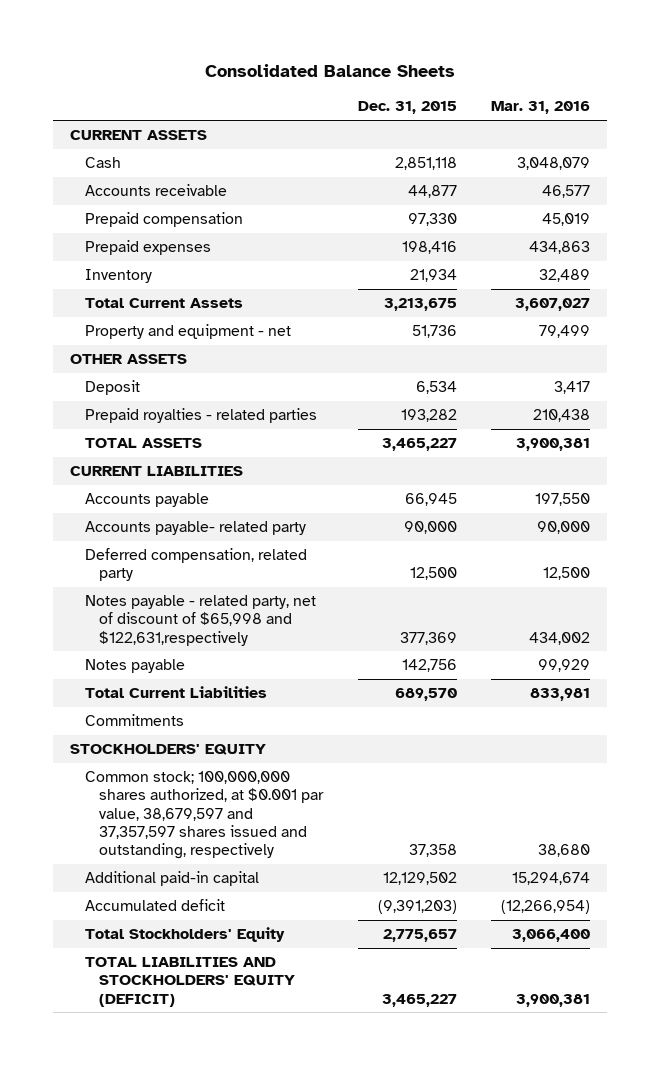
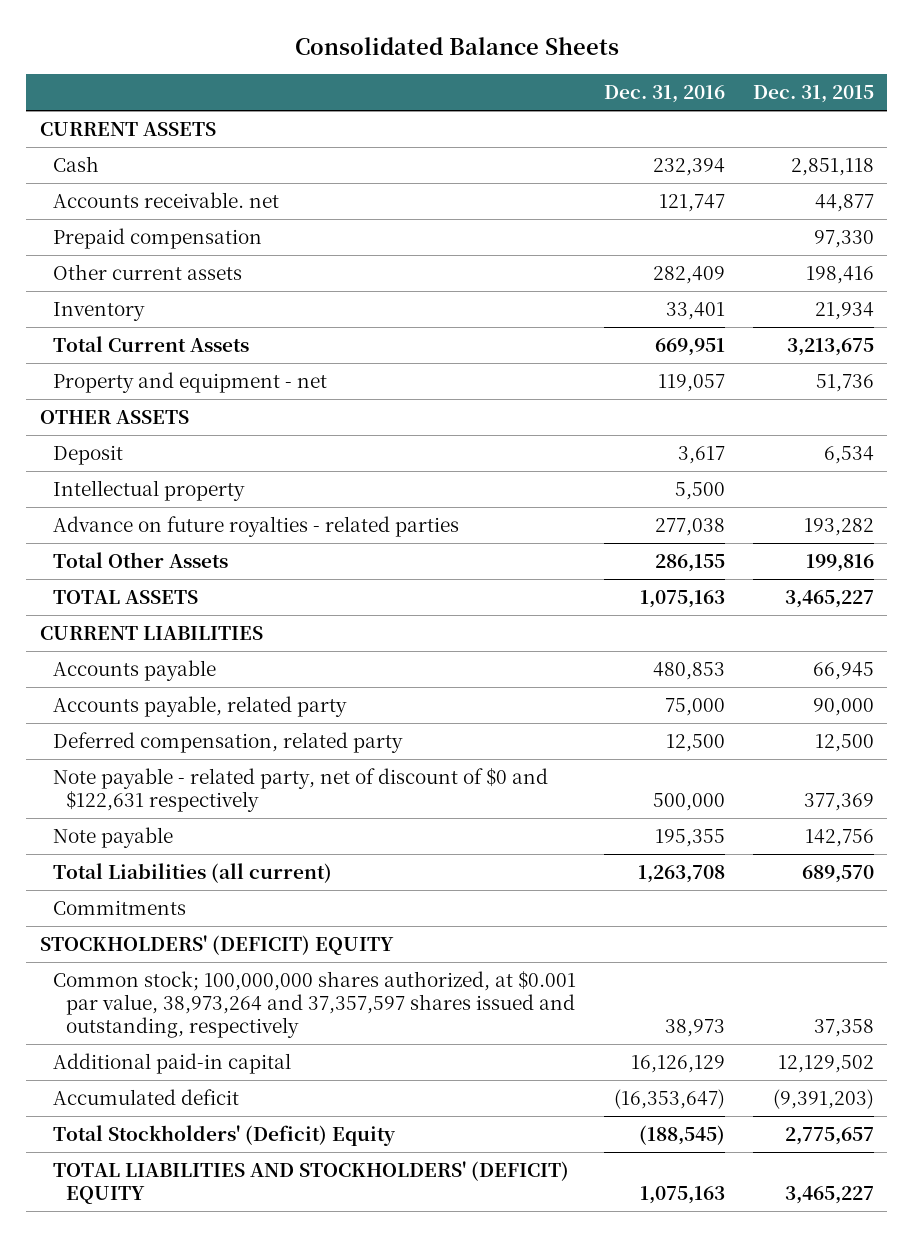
[490,101,590,115] Mar. 31, 2016 -> none
none -> [603,85,725,104] Dec. 31, 2016
[84,184,227,197] Accounts receivable -> [53,191,280,208] Accounts receivable. net
[84,240,211,256] Prepaid expenses -> [53,263,243,280] Other current assets
none -> [53,479,246,501] Intellectual property
[84,408,317,424] Prepaid royalties - related parties -> [53,515,460,537] Advance on future royalties - related parties
none -> [53,551,229,568] Total Other Assets
[84,521,306,536] Accounts payable- related party -> [53,695,348,717] Accounts payable, related party
[84,595,316,646] Notes payable - related party, net of discount of $65,998 and $122,631,respectively -> [53,767,549,813] Note payable - related party, net of discount of $0 and $122,631 respectively
[84,659,185,674] Notes payable -> [53,826,174,848] Note payable
[84,686,267,699] Total Current Liabilities -> [53,862,333,883] Total Liabilities (all current)
[69,744,266,756] STOCKHOLDERS' EQUITY -> [39,934,394,955] STOCKHOLDERS' (DEFICIT) EQUITY
[84,771,325,859] Common stock; 100,000,000 shares authorized, at $0.001 par value, 38,679,597 and 37,357,597 shares issued and outstanding, respectively -> [53,970,577,1039] Common stock; 100,000,000 shares authorized, at $0.001 par value, 38,973,264 and 37,357,597 shares issued and outstanding, respectively
[84,927,285,943] Total Stockholders' Equity -> [53,1124,397,1146] Total Stockholders' (Deficit) Equity
[84,957,296,1007] TOTAL LIABILITIES AND STOCKHOLDERS' EQUITY (DEFICIT) -> [53,1160,570,1205] TOTAL LIABILITIES AND STOCKHOLDERS' (DEFICIT) EQUITY

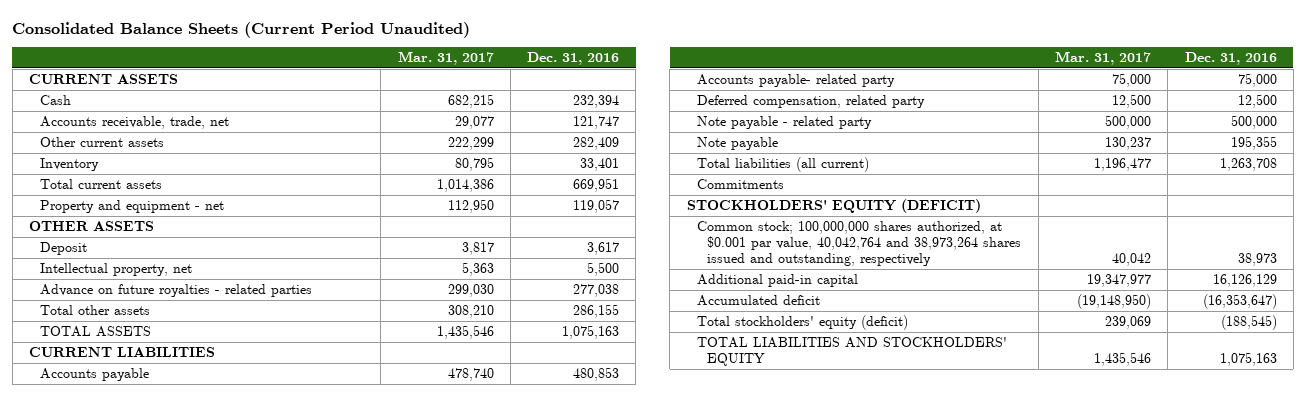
[294,37,619,56] Consolidated Balance Sheets -> [12,21,471,38] Consolidated Balance Sheets (Current Period Unaudited)
[752,85,874,104] Dec. 31, 2015 -> none
none -> [397,51,494,66] Mar. 31, 2017
[53,227,263,249] Prepaid compensation -> none
[53,191,280,208] Accounts receivable. net -> [39,116,229,130] Accounts receivable, trade, net
[53,335,250,352] Total Current Assets -> [39,179,162,190] Total current assets
[53,479,246,501] Intellectual property -> [39,263,192,277] Intellectual property, net
[53,551,229,568] Total Other Assets -> [39,305,150,316] Total other assets
[53,695,348,717] Accounts payable, related party -> [697,74,896,88] Accounts payable- related party
[53,767,549,813] Note payable - related party, net of discount of $0 and $122,631 respectively -> [697,116,873,130] Note payable - related party
[53,862,333,883] Total Liabilities (all current) -> [697,157,870,173] Total liabilities (all current)
[39,934,394,955] STOCKHOLDERS' (DEFICIT) EQUITY -> [686,199,981,214] STOCKHOLDERS' EQUITY (DEFICIT)
[53,970,577,1039] Common stock; 100,000,000 shares authorized, at $0.001 par value, 38,973,264 and 37,357,597 shares issued and outstanding, respectively -> [697,221,1022,267] Common stock; 100,000,000 shares authorized, at $0.001 par value, 40,042,764 and 38,973,264 shares issued and outstanding, respectively
[53,1124,397,1146] Total Stockholders' (Deficit) Equity -> [697,315,909,331] Total stockholders' equity (deficit)
[53,1160,570,1205] TOTAL LIABILITIES AND STOCKHOLDERS' (DEFICIT) EQUITY -> [697,337,1008,367] TOTAL LIABILITIES AND STOCKHOLDERS' EQUITY

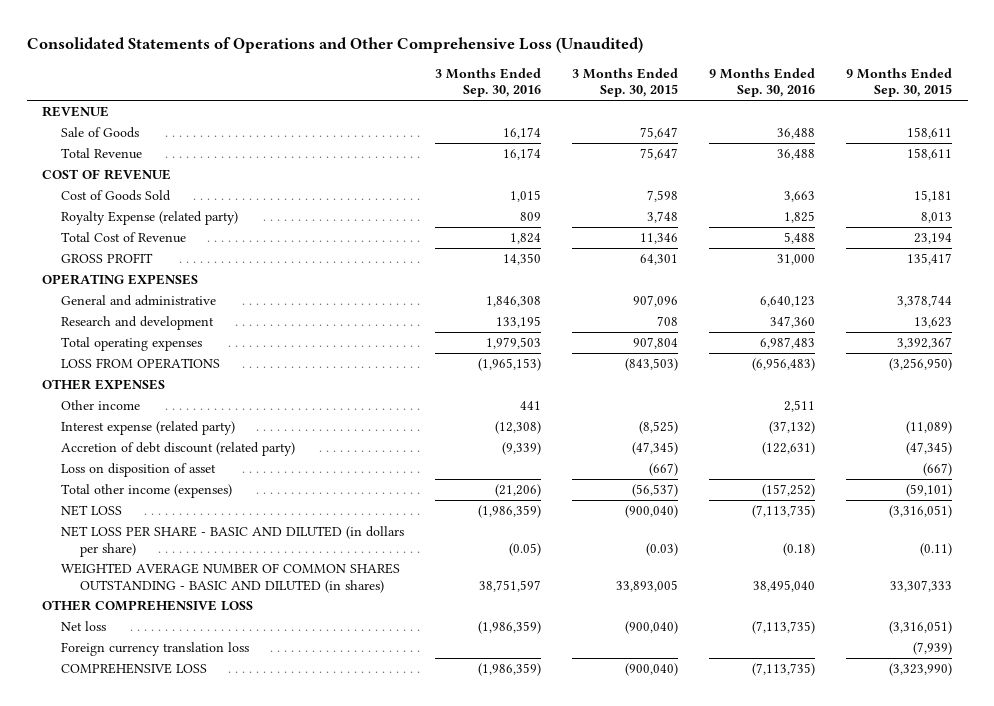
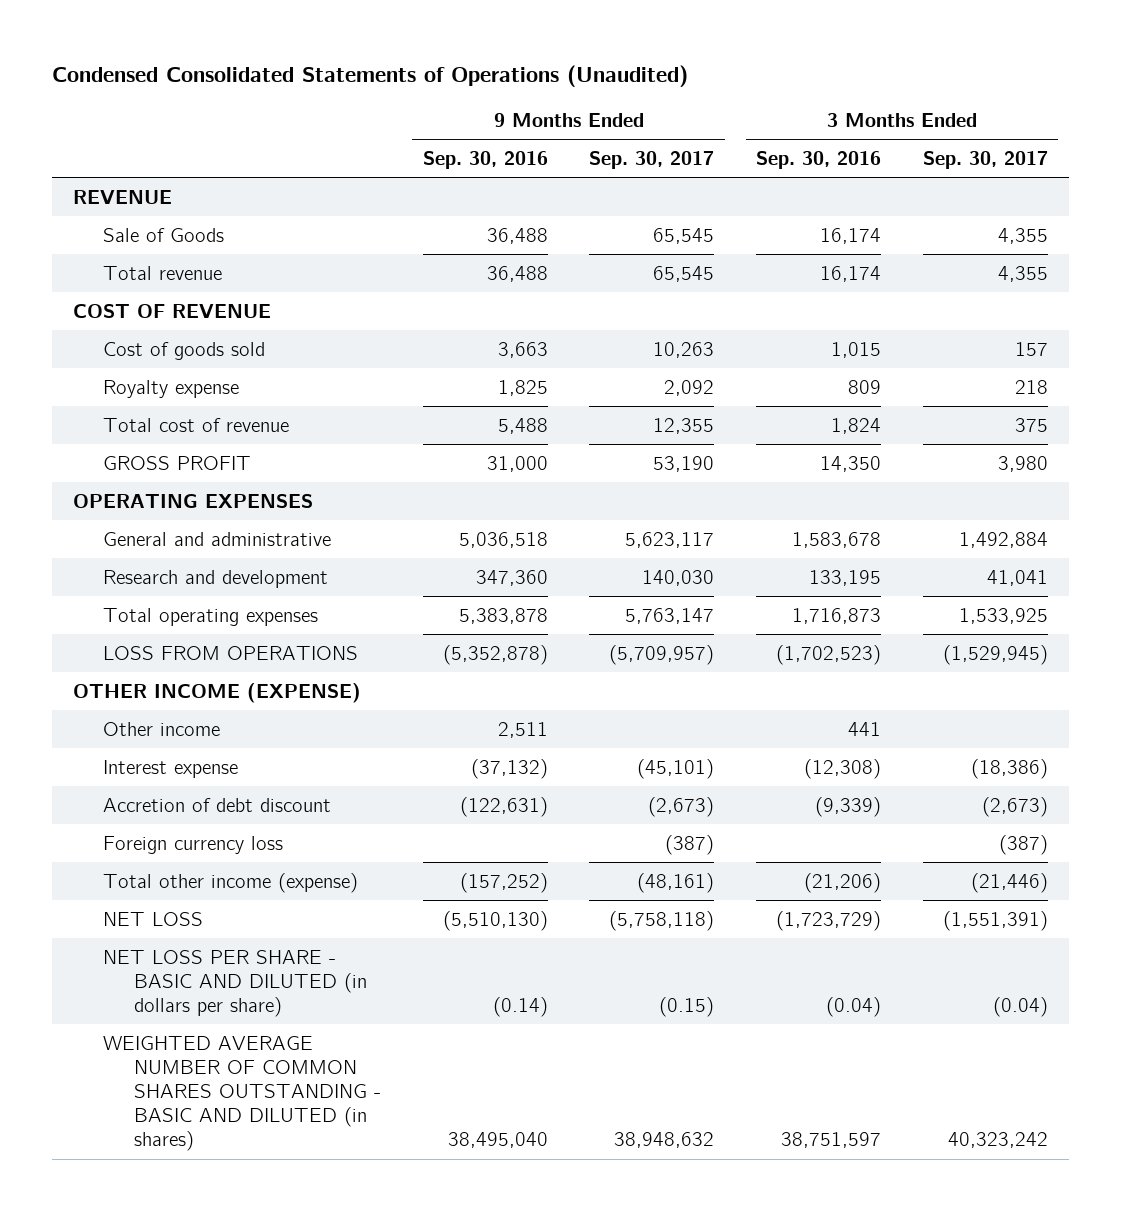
[26,36,643,53] Consolidated Statements of Operations and Other Comprehensive Loss (Unaudited) -> [51,64,688,87] Condensed Consolidated Statements of Operations (Unaudited)
[572,67,679,98] 3 Months Ended Sep. 30, 2015 -> none
[846,67,953,98] 9 Months Ended Sep. 30, 2015 -> none
none -> [589,150,715,169] Sep. 30, 2017
none -> [922,150,1048,169] Sep. 30, 2017
[61,148,143,160] Total Revenue -> [103,265,223,280] Total revenue
[61,190,172,202] Cost of Goods Sold -> [103,341,266,360] Cost of goods sold
[61,211,239,226] Royalty Expense (related party) -> [103,379,240,398] Royalty expense
[61,232,187,244] Total Cost of Revenue -> [103,417,290,432] Total cost of revenue
[486,296,542,308] 1,846,308 -> [792,531,882,548] 1,583,678
[760,296,816,308] 6,640,123 -> [458,531,548,548] 5,036,518
[486,337,542,350] 1,979,503 -> [792,607,882,624] 1,716,873
[760,337,816,350] 6,987,483 -> [458,607,548,624] 5,383,878
[478,358,542,372] (1,965,153) -> [776,644,882,665] (1,702,523)
[752,358,816,372] (6,956,483) -> [442,644,548,665] (5,352,878)
[42,379,166,391] OTHER EXPENSES -> [72,682,361,703] OTHER INCOME (EXPENSE)
[61,463,217,478] Loss on disposition of asset -> none
[61,421,236,436] Interest expense (related party) -> [103,759,239,778] Interest expense
[61,442,296,457] Accretion of debt discount (related party) -> [103,797,332,812] Accretion of debt discount
none -> [103,835,284,854] Foreign currency loss
[61,484,233,499] Total other income (expenses) -> [103,872,359,893] Total other income (expense)
[478,505,542,519] (1,986,359) -> [776,910,882,931] (1,723,729)
[752,505,816,519] (7,113,735) -> [442,910,548,931] (5,510,130)
[509,542,542,556] (0.05) -> [826,996,882,1017] (0.04)
[783,542,816,556] (0.18) -> [492,996,548,1017] (0.14)
[42,600,254,612] OTHER COMPREHENSIVE LOSS -> none
[61,621,107,632] Net loss -> none
[61,642,250,657] Foreign currency translation loss -> none
[61,663,208,675] COMPREHENSIVE LOSS -> none

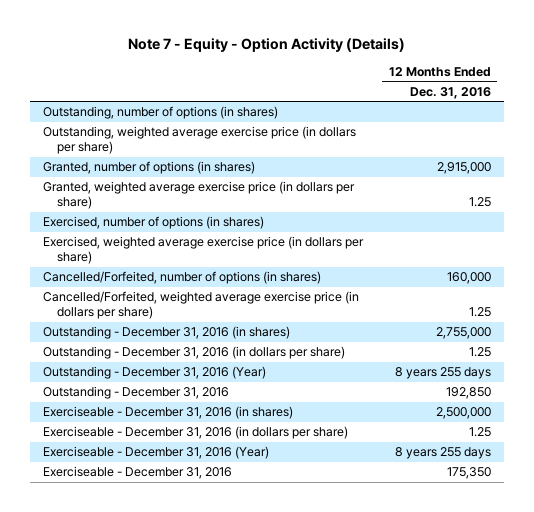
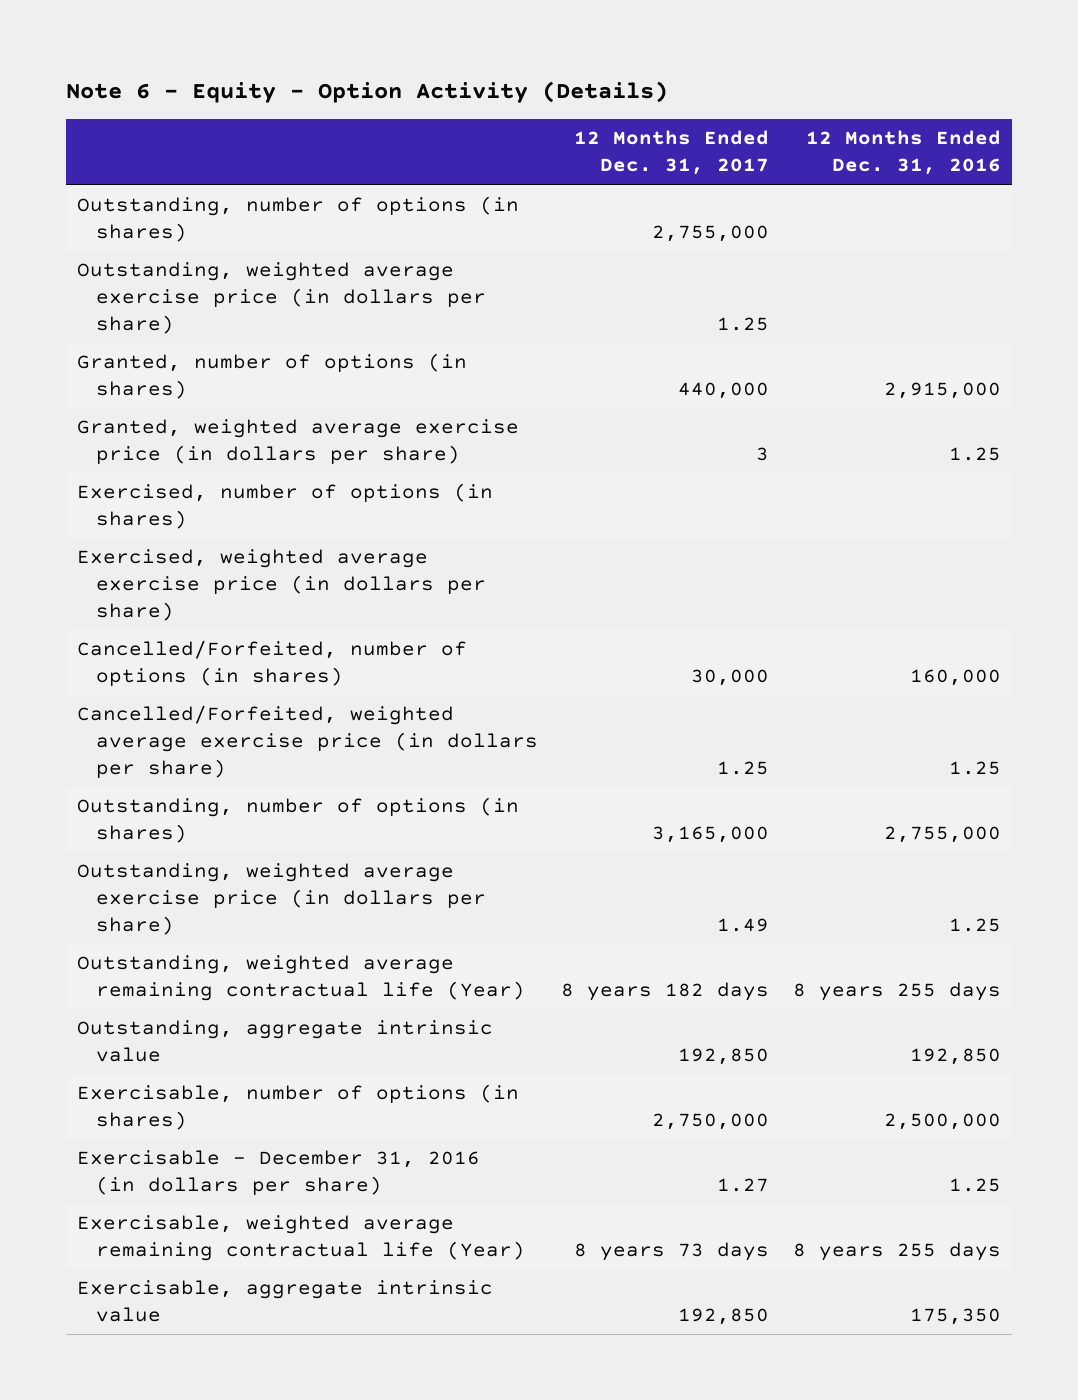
[127,38,405,53] Note 7 - Equity - Option Activity (Details) -> [65,81,668,104] Note 6 - Equity - Option Activity (Details)
none -> [574,130,770,176] 12 Months Ended Dec. 31, 2017
[43,326,291,340] Outstanding - December 31, 2016 (in shares) -> [77,797,520,844] Outstanding, number of options (in shares)
[43,346,346,360] Outstanding - December 31, 2016 (in dollars per share) -> [77,863,487,936] Outstanding, weighted average exercise price (in dollars per share)
[43,366,267,380] Outstanding - December 31, 2016 (Year) -> [77,955,526,1002] Outstanding, weighted average remaining contractual life (Year)
[43,386,230,400] Outstanding - December 31, 2016 -> [77,1020,494,1063] Outstanding, aggregate intrinsic value
[43,406,294,420] Exerciseable - December 31, 2016 (in shares) -> [77,1084,520,1131] Exercisable, number of options (in shares)
[43,426,349,440] Exerciseable - December 31, 2016 (in dollars per share) -> [77,1150,481,1197] Exercisable - December 31, 2016 (in dollars per share)
[43,446,270,460] Exerciseable - December 31, 2016 (Year) -> [77,1215,526,1262] Exercisable, weighted average remaining contractual life (Year)
[43,466,233,480] Exerciseable - December 31, 2016 -> [77,1280,494,1323] Exercisable, aggregate intrinsic value

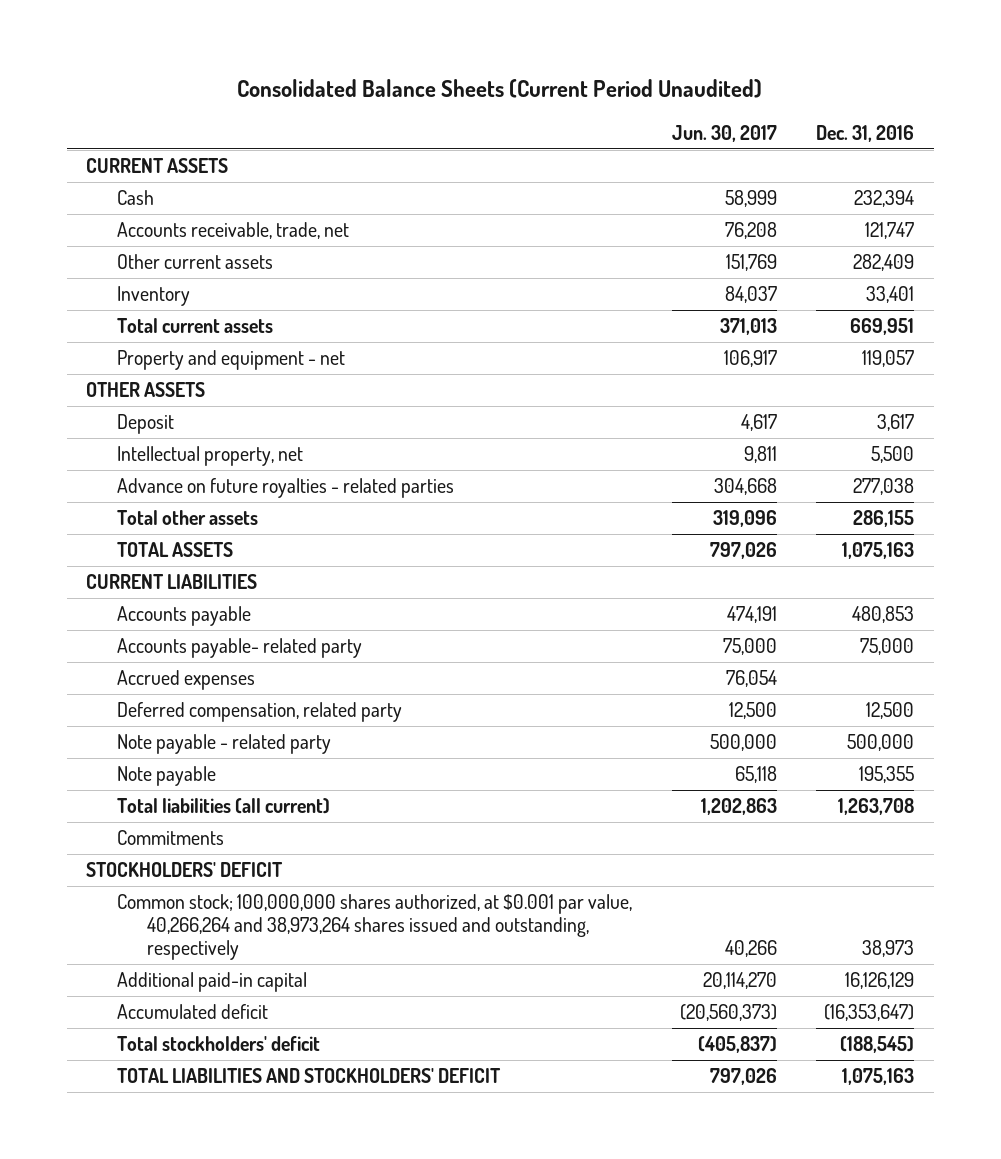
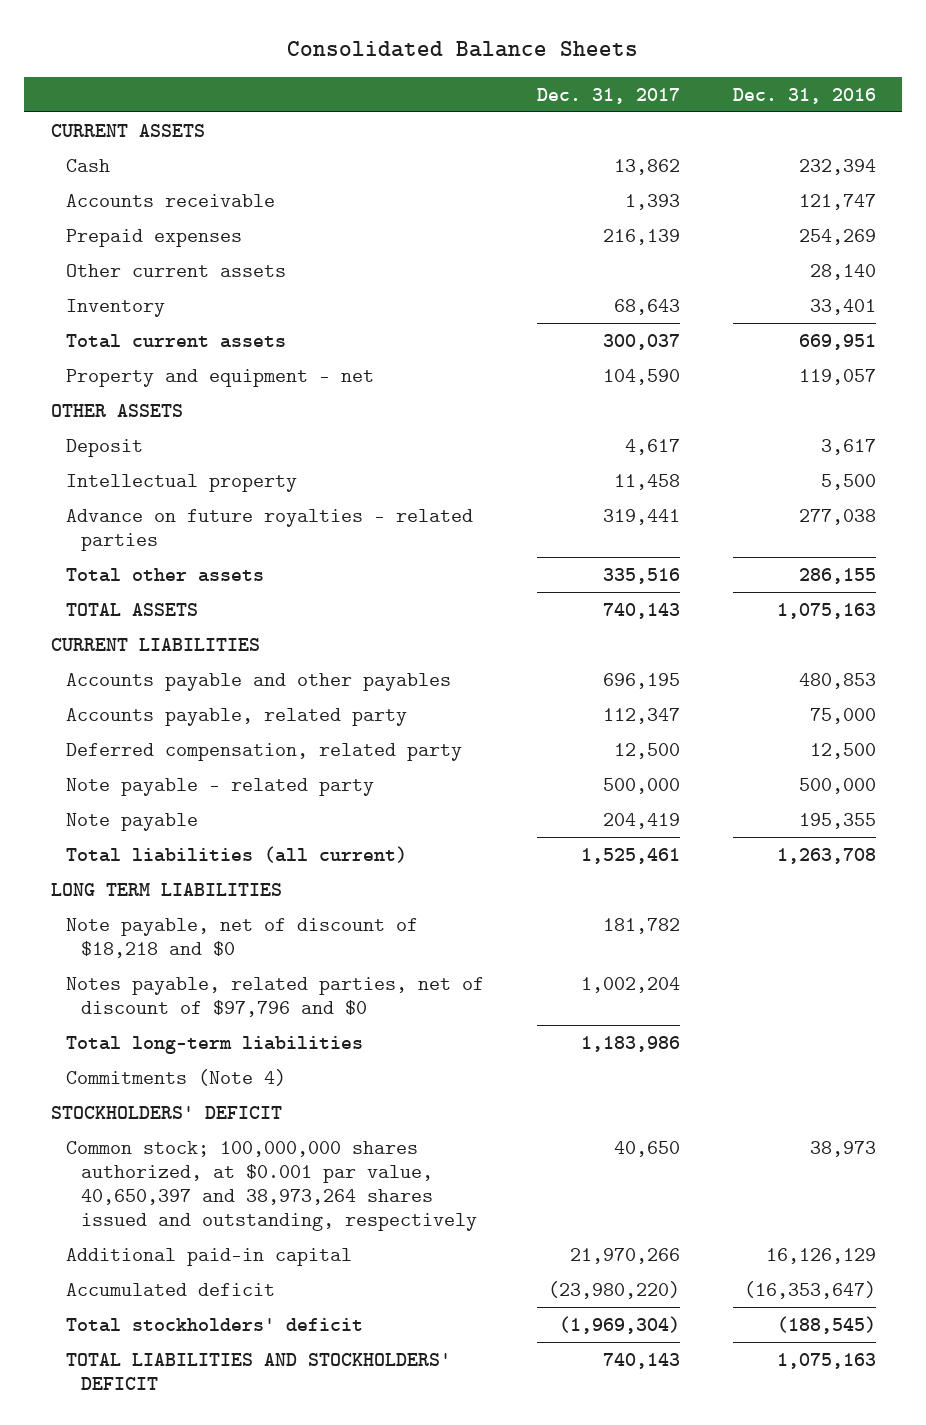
[237,78,763,98] Consolidated Balance Sheets (Current Period Unaudited) -> [287,41,639,58] Consolidated Balance Sheets
[671,124,777,142] Jun. 30, 2017 -> none
none -> [536,87,680,104] Dec. 31, 2017
[116,222,349,240] Accounts receivable, trade, net -> [65,193,275,207] Accounts receivable
none -> [65,228,242,247] Prepaid expenses
[853,254,915,272] 282,409 -> [809,263,876,280] 28,140
[116,446,303,467] Intellectual property, net -> [65,473,297,492] Intellectual property
[116,670,255,691] Accrued expenses -> none
[116,606,251,627] Accounts payable -> [65,672,451,691] Accounts payable and other payables
[116,638,362,659] Accounts payable- related party -> [65,707,407,726] Accounts payable, related party
none -> [50,882,282,896] LONG TERM LIABILITIES
none -> [65,917,418,958] Note payable, net of discount of $18,218 and $0
none -> [65,976,484,1017] Notes payable, related parties, net of discount of $97,796 and $0
none -> [65,1035,363,1054] Total long-term liabilities
[116,830,224,846] Commitments -> [65,1068,286,1086] Commitments (Note 4)
[116,894,632,961] Common stock; 100,000,000 shares authorized, at $0.001 par value, 40,266,264 and 38,973,264 shares issued and outstanding, respectively -> [65,1140,477,1232] Common stock; 100,000,000 shares authorized, at $0.001 par value, 40,650,397 and 38,973,264 shares issued and outstanding, respectively

